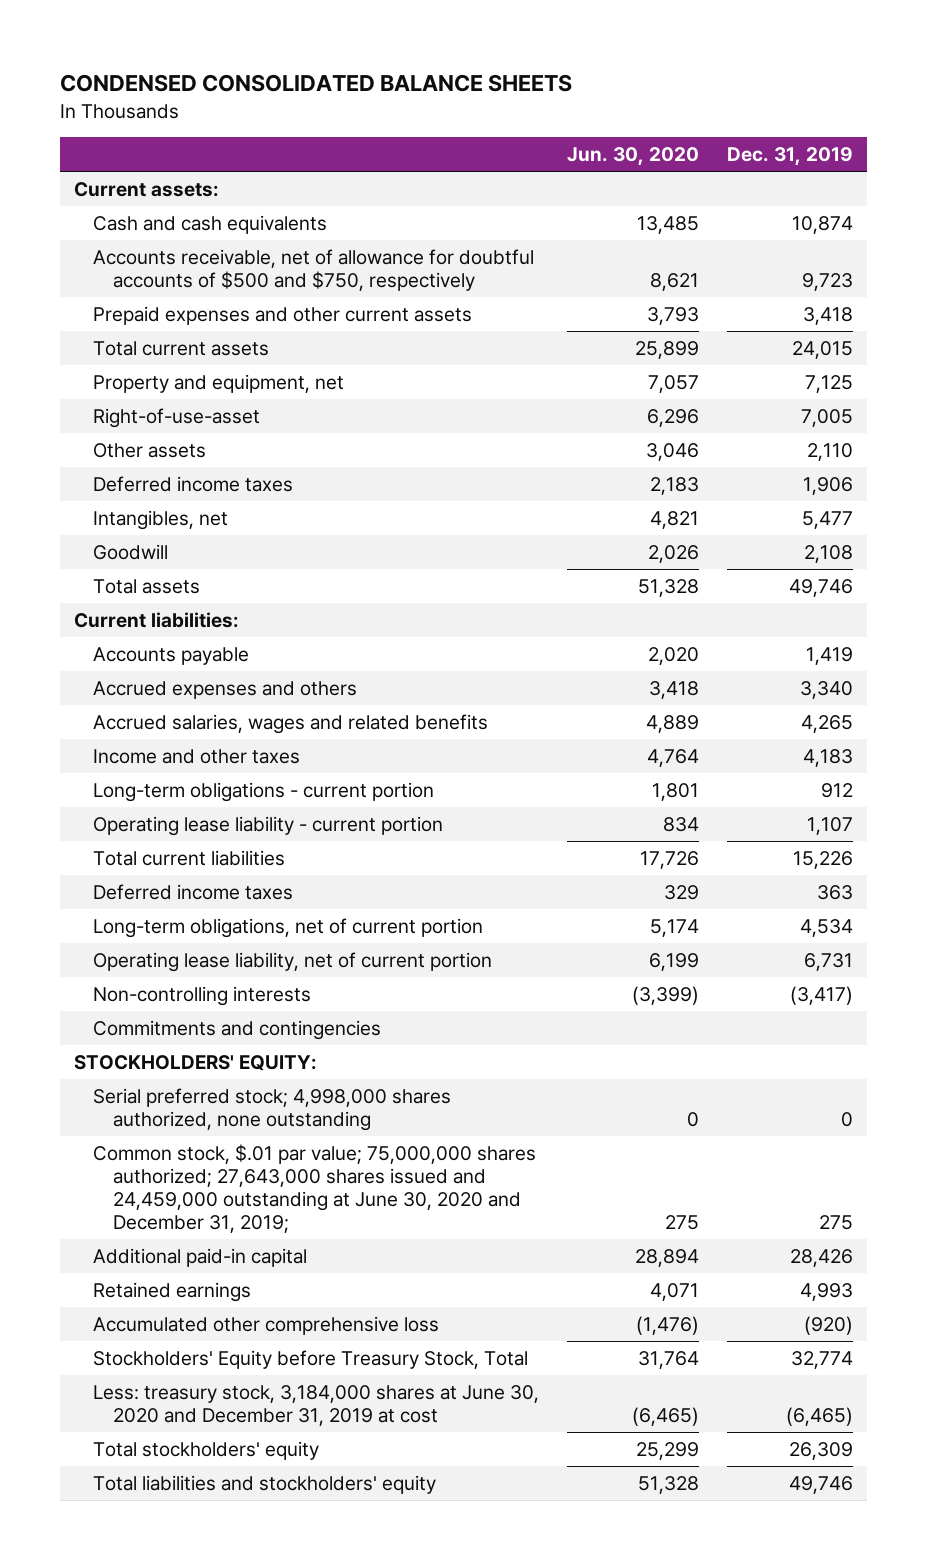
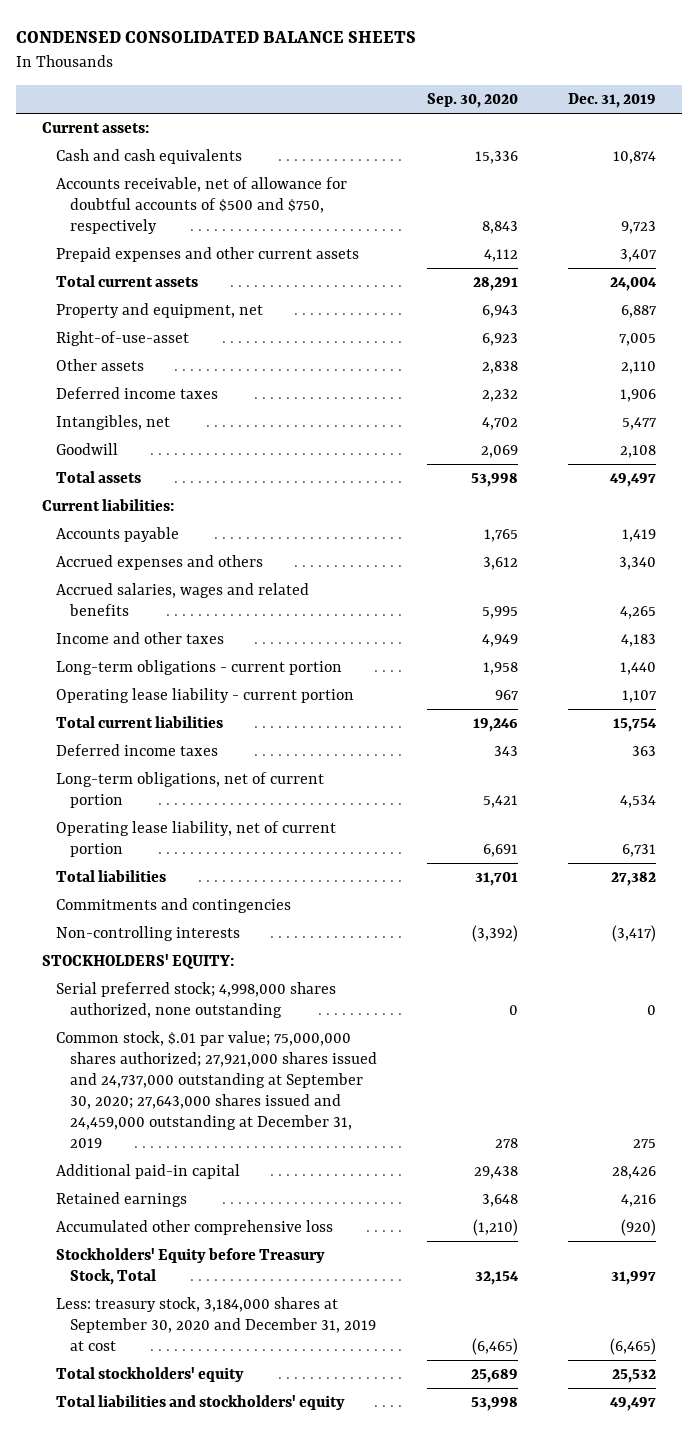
[567,147,700,167] Jun. 30, 2020 -> none
none -> [427,92,519,108] Sep. 30, 2020
[803,306,854,325] 3,418 -> [620,249,658,263] 3,407
[792,340,854,359] 24,015 -> [610,277,658,292] 24,004
[805,374,854,393] 7,125 -> [621,305,658,319] 6,887
[789,578,854,597] 49,746 -> [610,473,657,488] 49,497
[821,782,854,798] 912 -> [620,662,657,676] 1,440
[793,850,854,869] 15,226 -> [613,718,658,733] 15,754
none -> [55,870,166,883] Total liabilities
[93,985,312,1006] Non-controlling interests -> [55,926,240,942] Non-controlling interests
[93,1143,537,1234] Common stock, $.01 par value; 75,000,000 shares authorized; 27,643,000 shares issued and 24,459,000 outstanding at June 30, 2020 and December 31, 2019; -> [55,1031,377,1148] Common stock, $.01 par value; 75,000,000 shares authorized; 27,921,000 shares issued and 24,737,000 outstanding at September 30, 2020; 27,643,000 shares issued and 24,459,000 outstanding at December 31, 2019
[800,1282,854,1301] 4,993 -> [621,1194,657,1208] 4,216
[791,1350,854,1369] 32,774 -> [611,1271,657,1286] 31,997
[93,1384,540,1426] Less: treasury stock, 3,184,000 shares at June 30, 2020 and December 31, 2019 at cost -> [55,1297,376,1352] Less: treasury stock, 3,184,000 shares at September 30, 2020 and December 31, 2019 at cost
[789,1441,854,1460] 26,309 -> [612,1369,657,1384] 25,532
[789,1475,854,1494] 49,746 -> [610,1397,657,1412] 49,497

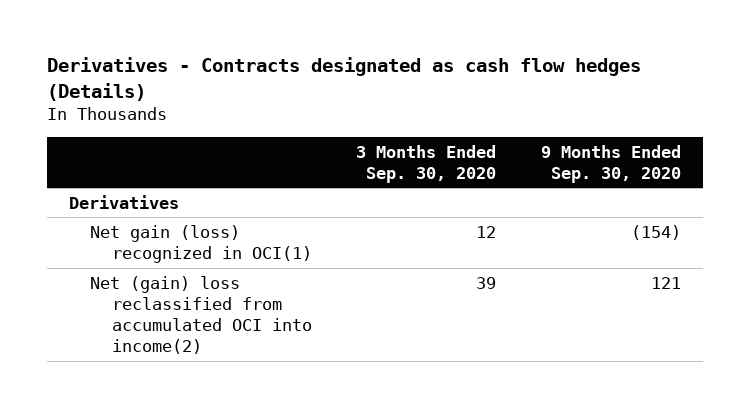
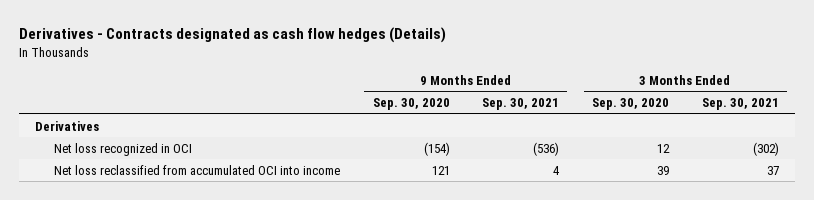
none -> [482,98,560,111] Sep. 30, 2021
none -> [701,98,779,111] Sep. 30, 2021
[90,224,312,263] Net gain (loss) recognized in OCI(1) -> [53,142,192,156] Net loss recognized in OCI
[90,275,312,355] Net (gain) loss reclassified from accumulated OCI into income(2) -> [53,164,340,175] Net loss reclassified from accumulated OCI into income

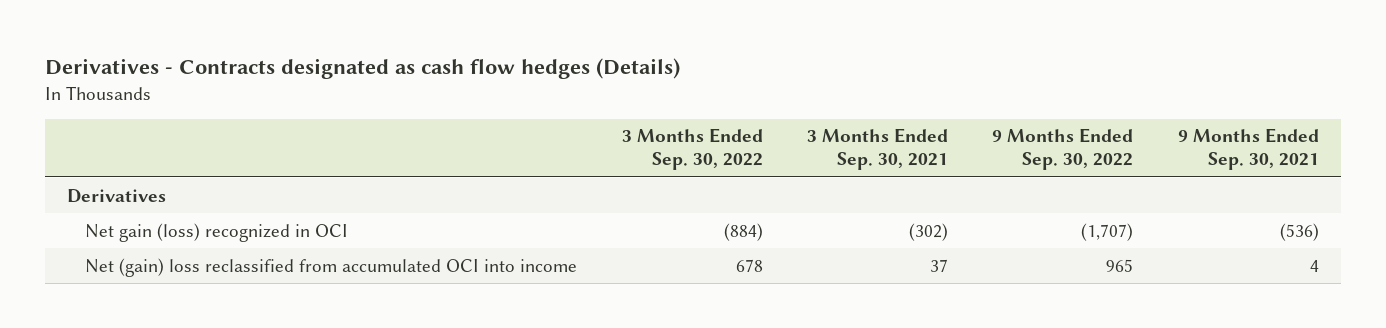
[372,98,450,111] Sep. 30, 2020 -> none
[591,98,669,111] Sep. 30, 2020 -> none
none -> [621,128,763,171] 3 Months Ended Sep. 30, 2022
none -> [992,128,1134,171] 9 Months Ended Sep. 30, 2022
[53,142,192,156] Net loss recognized in OCI -> [85,222,349,242] Net gain (loss) recognized in OCI
[53,164,340,175] Net loss reclassified from accumulated OCI into income -> [85,257,578,277] Net (gain) loss reclassified from accumulated OCI into income

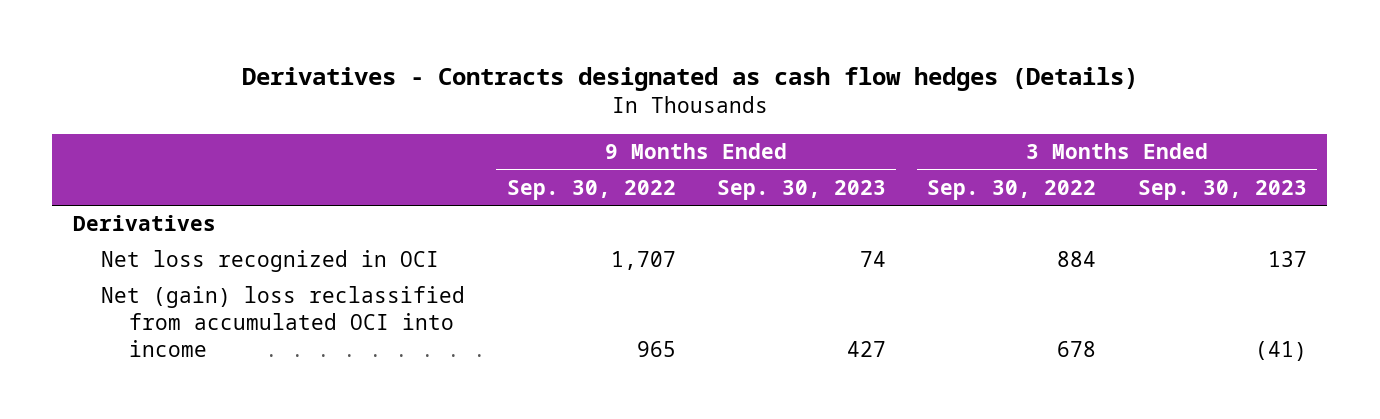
[807,128,949,171] 3 Months Ended Sep. 30, 2021 -> none
[1177,128,1319,171] 9 Months Ended Sep. 30, 2021 -> none
none -> [716,179,886,200] Sep. 30, 2023
none -> [1137,179,1307,200] Sep. 30, 2023
[85,222,349,242] Net gain (loss) recognized in OCI -> [101,250,440,273] Net loss recognized in OCI
[723,222,763,241] (884) -> [1057,251,1097,268] 884
[1081,222,1134,241] (1,707) -> [610,251,676,271] 1,707

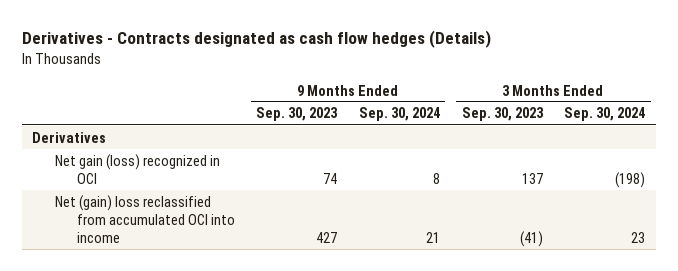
[506,179,676,200] Sep. 30, 2022 -> none
[927,179,1097,200] Sep. 30, 2022 -> none
none -> [358,107,440,122] Sep. 30, 2024
none -> [564,107,646,122] Sep. 30, 2024
[101,250,440,273] Net loss recognized in OCI -> [54,153,220,184] Net gain (loss) recognized in OCI

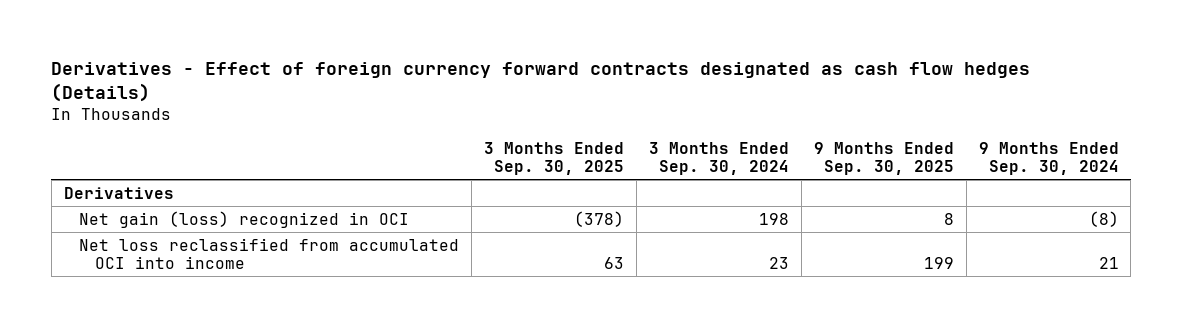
[21,30,491,49] Derivatives - Contracts designated as cash flow hedges (Details) -> [51,62,1031,103] Derivatives - Effect of foreign currency forward contracts designated as cash flow hedges (Details)
[256,107,339,122] Sep. 30, 2023 -> none
[461,107,544,122] Sep. 30, 2023 -> none
none -> [484,142,625,176] 3 Months Ended Sep. 30, 2025
none -> [813,142,954,176] 9 Months Ended Sep. 30, 2025
[432,172,440,184] 8 -> [1088,210,1119,227] (8)
[615,171,646,188] (198) -> [758,212,789,225] 198
[54,194,235,244] Net (gain) loss reclassified from accumulated OCI into income -> [79,237,460,269] Net loss reclassified from accumulated OCI into income

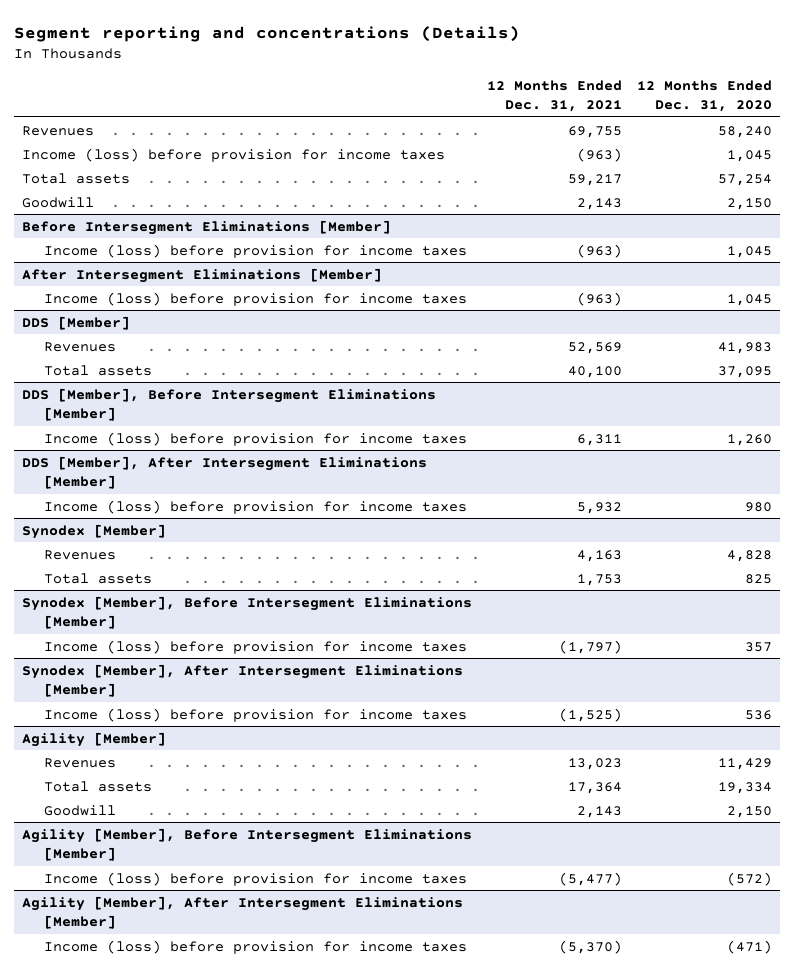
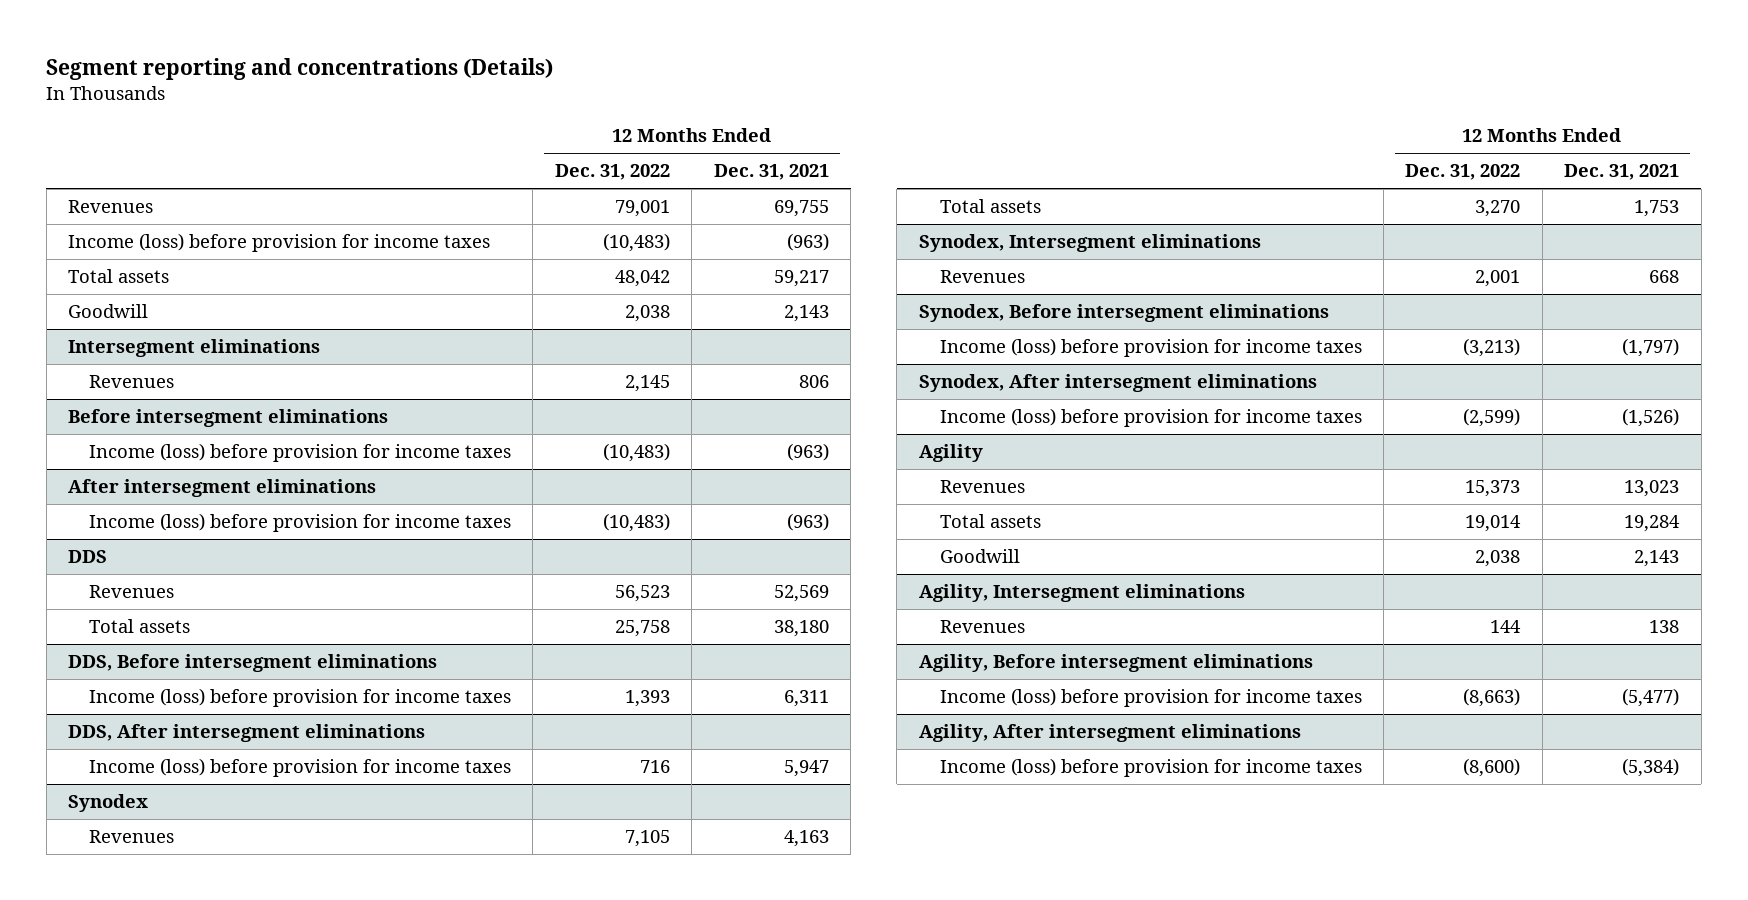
[637,79,773,113] 12 Months Ended Dec. 31, 2020 -> none
none -> [554,164,670,181] Dec. 31, 2022
none -> [68,339,321,358] Intersegment eliminations
none -> [88,375,174,389] Revenues
[21,219,391,235] Before Intersegment Eliminations [Member] -> [68,409,389,428] Before intersegment eliminations
[21,267,382,283] After Intersegment Eliminations [Member] -> [68,479,377,498] After intersegment eliminations
[21,315,130,330] DDS [Member] -> [68,550,108,564] DDS
[568,365,623,378] 40,100 -> [773,620,829,638] 38,180
[21,387,436,422] DDS [Member], Before Intersegment Eliminations [Member] -> [68,654,438,673] DDS, Before intersegment eliminations
[21,455,427,490] DDS [Member], After Intersegment Eliminations [Member] -> [68,724,426,743] DDS, After intersegment eliminations
[577,501,623,514] 5,932 -> [783,760,829,778] 5,947
[21,523,166,539] Synodex [Member] -> [68,794,149,813] Synodex
none -> [918,234,1261,253] Synodex, Intersegment eliminations
none -> [939,270,1025,284] Revenues
[21,595,472,630] Synodex [Member], Before Intersegment Eliminations [Member] -> [918,304,1329,323] Synodex, Before intersegment eliminations
[21,663,463,698] Synodex [Member], After Intersegment Eliminations [Member] -> [918,374,1317,393] Synodex, After intersegment eliminations
[559,707,623,722] (1,525) -> [1622,408,1680,428] (1,526)
[21,731,166,747] Agility [Member] -> [918,444,983,463] Agility
[568,781,623,794] 17,364 -> [1624,515,1681,533] 19,284
none -> [918,584,1245,603] Agility, Intersegment eliminations
none -> [939,620,1025,634] Revenues
[21,827,472,862] Agility [Member], Before Intersegment Eliminations [Member] -> [918,654,1313,673] Agility, Before intersegment eliminations
[21,895,463,930] Agility [Member], After Intersegment Eliminations [Member] -> [918,724,1301,743] Agility, After intersegment eliminations
[559,939,623,954] (5,370) -> [1622,758,1680,778] (5,384)

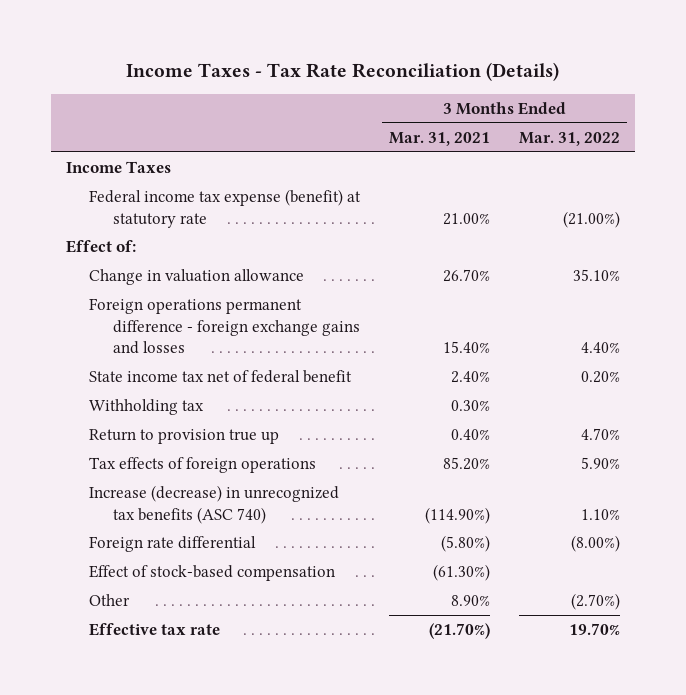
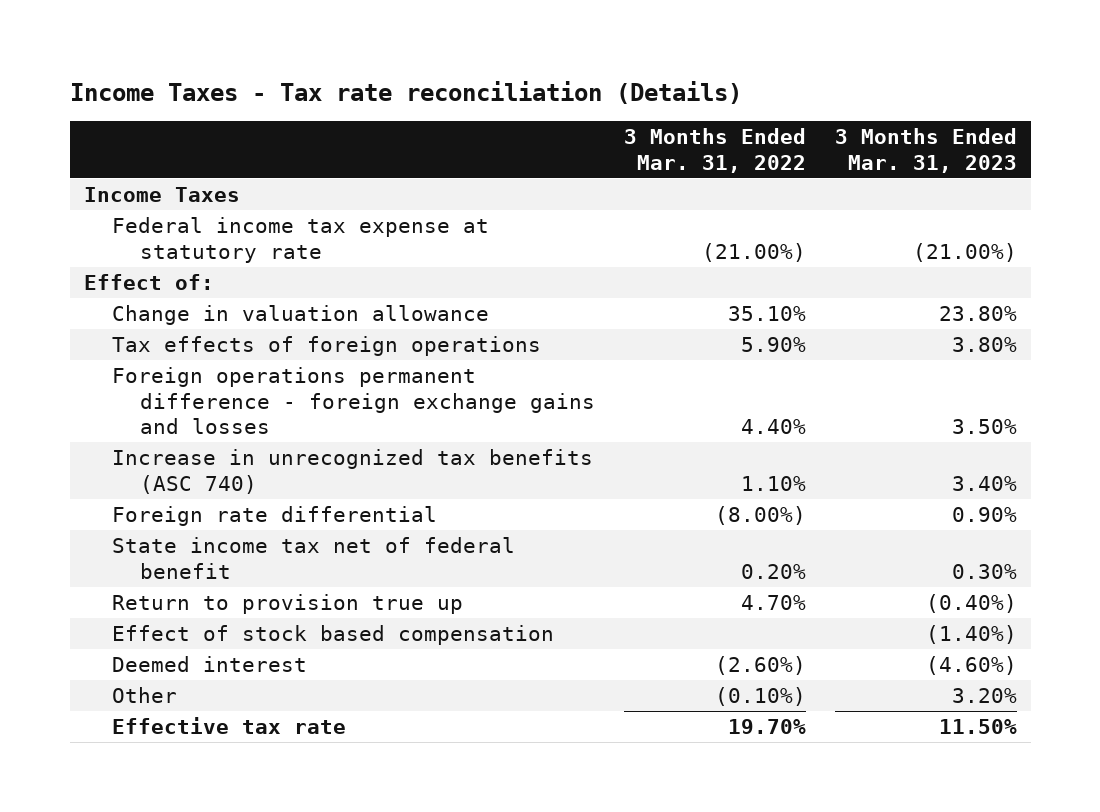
[125,62,559,82] Income Taxes - Tax Rate Reconciliation (Details) -> [69,81,742,105] Income Taxes - Tax rate reconciliation (Details)
[389,131,491,146] Mar. 31, 2021 -> none
none -> [834,128,1017,173] 3 Months Ended Mar. 31, 2023
[89,188,362,228] Federal income tax expense (benefit) at statutory rate -> [111,216,489,263] Federal income tax expense at statutory rate
[89,456,317,473] Tax effects of foreign operations -> [111,335,541,356] Tax effects of foreign operations
none -> [111,448,593,494] Increase in unrecognized tax benefits (ASC 740)
[89,535,257,552] Foreign rate differential -> [111,505,437,526] Foreign rate differential
[89,398,205,415] Withholding tax -> none
[89,484,340,524] Increase (decrease) in unrecognized tax benefits (ASC 740) -> none
[89,564,336,581] Effect of stock-based compensation -> [111,624,554,645] Effect of stock based compensation
none -> [111,655,307,672] Deemed interest
[571,592,621,610] (2.70%) -> [714,686,806,706] (0.10%)

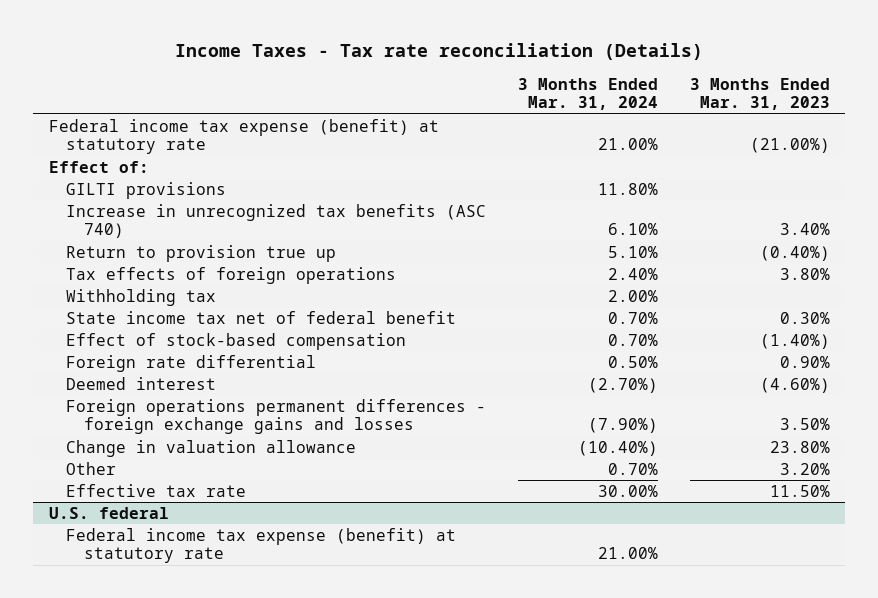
[623,128,806,173] 3 Months Ended Mar. 31, 2022 -> none
none -> [517,77,658,111] 3 Months Ended Mar. 31, 2024
[83,186,240,202] Income Taxes -> none
[111,216,489,263] Federal income tax expense at statutory rate -> [48,118,439,155] Federal income tax expense (benefit) at statutory rate
[111,366,596,435] Foreign operations permanent difference - foreign exchange gains and losses -> none
none -> [66,181,227,199] GILTI provisions
[111,335,541,356] Tax effects of foreign operations -> [66,266,397,284] Tax effects of foreign operations
none -> [66,288,217,306] Withholding tax
[111,536,515,579] State income tax net of federal benefit -> [66,310,457,324] State income tax net of federal benefit
[111,624,554,645] Effect of stock based compensation -> [66,332,407,350] Effect of stock-based compensation
[111,505,437,526] Foreign rate differential -> [66,354,317,372] Foreign rate differential
none -> [66,398,487,435] Foreign operations permanent differences - foreign exchange gains and losses
[111,304,489,325] Change in valuation allowance -> [66,439,357,457] Change in valuation allowance
none -> [48,506,169,519] U.S. federal
none -> [66,527,457,564] Federal income tax expense (benefit) at statutory rate

